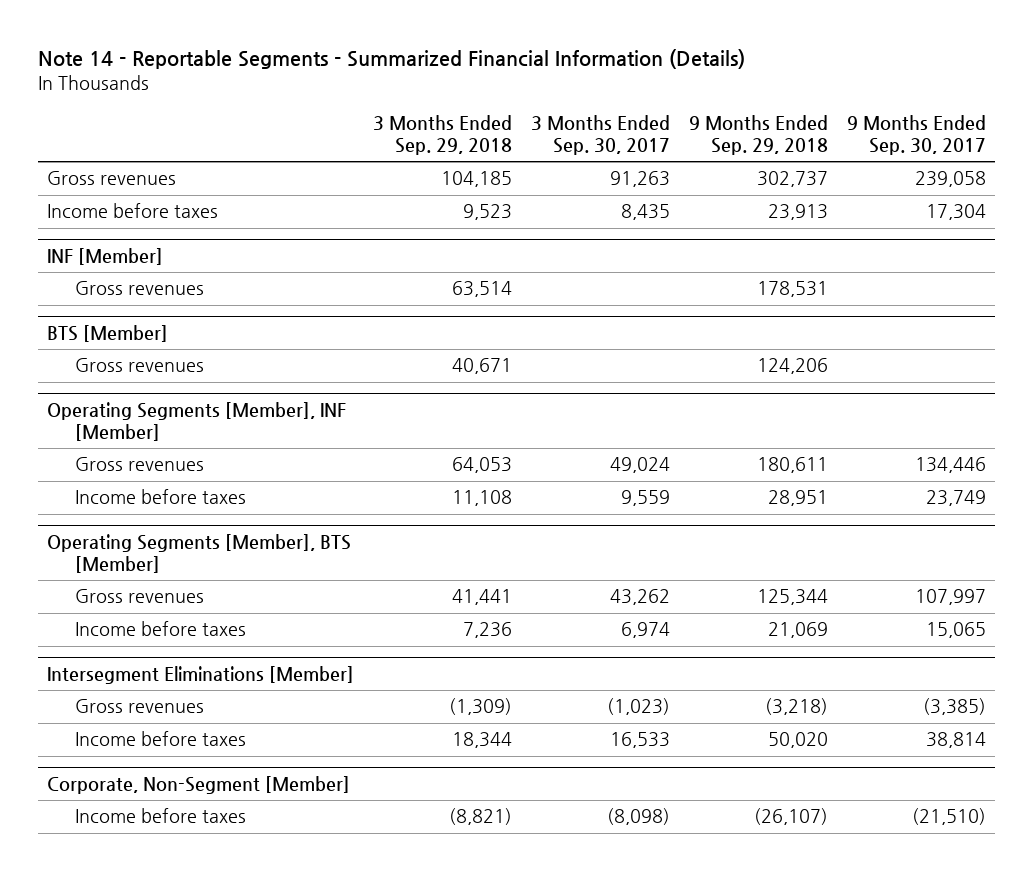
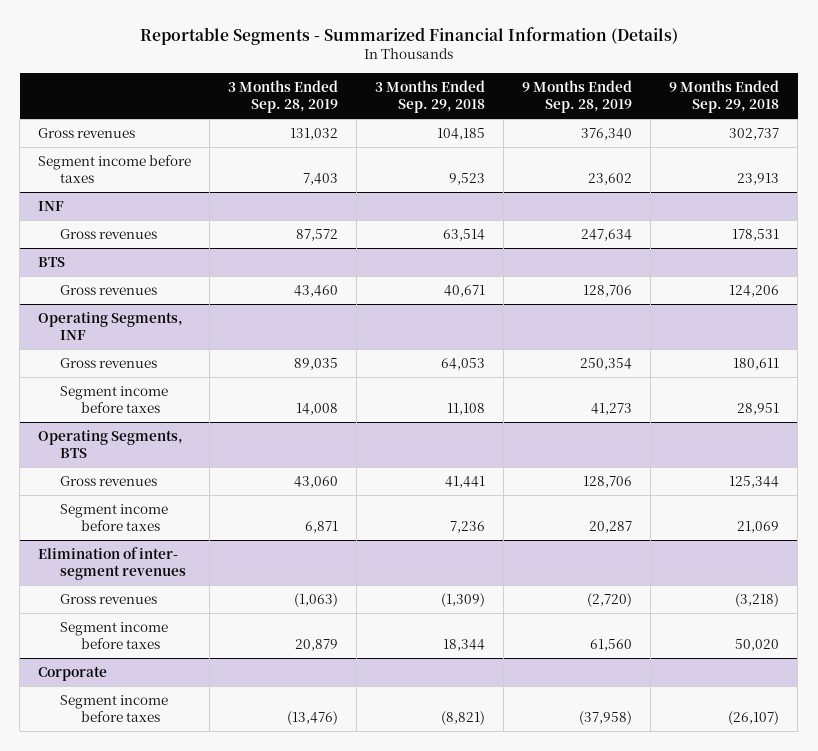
[37,49,745,70] Note 14 - Reportable Segments - Summarized Financial Information (Details) -> [139,26,678,45] Reportable Segments - Summarized Financial Information (Details)
[530,114,670,156] 3 Months Ended Sep. 30, 2017 -> none
[846,114,986,156] 9 Months Ended Sep. 30, 2017 -> none
none -> [228,80,339,114] 3 Months Ended Sep. 28, 2019
none -> [522,80,633,114] 9 Months Ended Sep. 28, 2019
[47,203,219,219] Income before taxes -> [38,154,192,184] Segment income before taxes
[47,247,164,265] INF [Member] -> [38,200,65,211] INF
[47,324,169,342] BTS [Member] -> [38,256,66,267] BTS
[47,401,347,442] Operating Segments [Member], INF [Member] -> [38,311,184,341] Operating Segments, INF
[74,489,246,505] Income before taxes -> [59,385,168,414] Segment income before taxes
[47,533,352,574] Operating Segments [Member], BTS [Member] -> [38,429,184,459] Operating Segments, BTS
[74,621,246,637] Income before taxes -> [59,503,168,532] Segment income before taxes
[47,665,355,684] Intersegment Eliminations [Member] -> [38,546,186,581] Elimination of inter- segment revenues
[74,731,246,747] Income before taxes -> [59,621,168,650] Segment income before taxes
[47,775,351,794] Corporate, Non-Segment [Member] -> [38,665,108,681] Corporate
[74,808,246,824] Income before taxes -> [59,694,168,723] Segment income before taxes

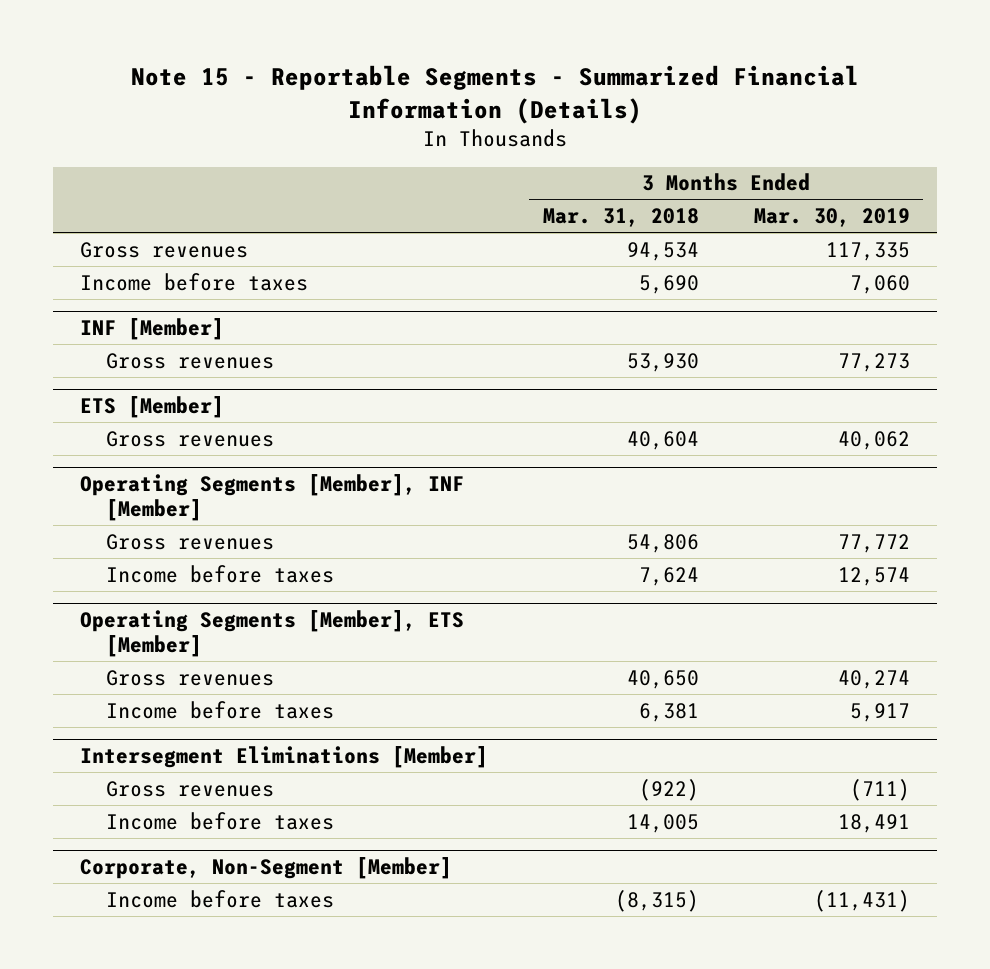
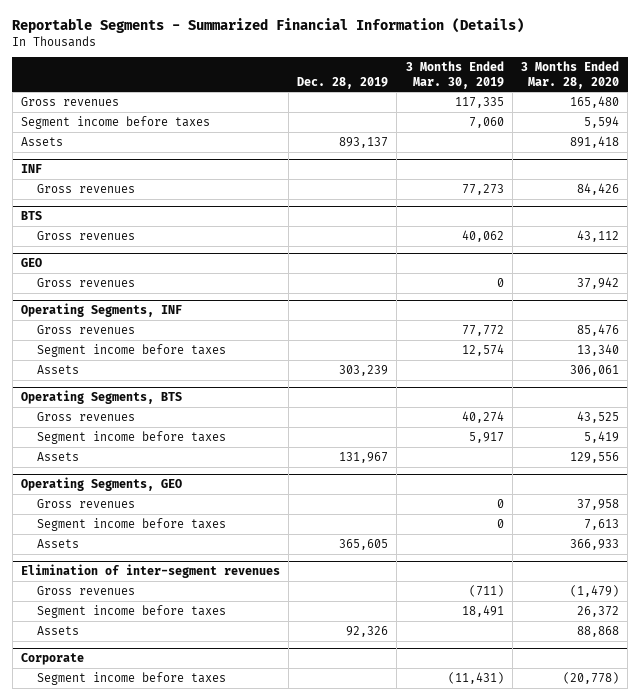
[130,65,859,124] Note 15 - Reportable Segments - Summarized Financial Information (Details) -> [12,18,525,34] Reportable Segments - Summarized Financial Information (Details)
[542,208,699,228] Mar. 31, 2018 -> none
none -> [297,76,389,89] Dec. 28, 2019
none -> [520,61,619,89] 3 Months Ended Mar. 28, 2020
[80,272,309,291] Income before taxes -> [20,115,210,129] Segment income before taxes
none -> [20,136,63,146] Assets
[80,318,225,341] INF [Member] -> [20,164,42,174] INF
[80,396,225,419] ETS [Member] -> none
none -> [20,211,42,221] BTS
none -> [20,258,42,268] GEO
none -> [36,277,135,287] Gross revenues
[80,474,465,522] Operating Segments [Member], INF [Member] -> [20,303,182,318] Operating Segments, INF
[80,610,465,658] Operating Segments [Member], ETS [Member] -> none
[105,564,334,583] Income before taxes -> [36,343,226,357] Segment income before taxes
none -> [36,364,79,374] Assets
none -> [20,390,182,405] Operating Segments, BTS
[105,700,334,719] Income before taxes -> [36,430,226,444] Segment income before taxes
none -> [36,451,79,461] Assets
none -> [20,477,182,492] Operating Segments, GEO
none -> [36,498,135,508] Gross revenues
none -> [36,517,226,531] Segment income before taxes
none -> [36,538,79,548] Assets
[80,746,489,769] Intersegment Eliminations [Member] -> [20,564,280,579] Elimination of inter-segment revenues
[105,811,334,830] Income before taxes -> [36,604,226,618] Segment income before taxes
none -> [36,625,79,635] Assets
[80,857,453,880] Corporate, Non-Segment [Member] -> [20,653,84,666] Corporate
[105,889,334,908] Income before taxes -> [36,671,226,685] Segment income before taxes

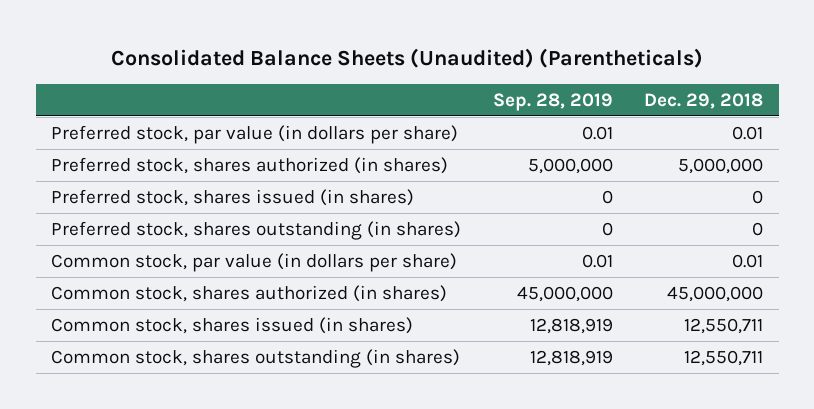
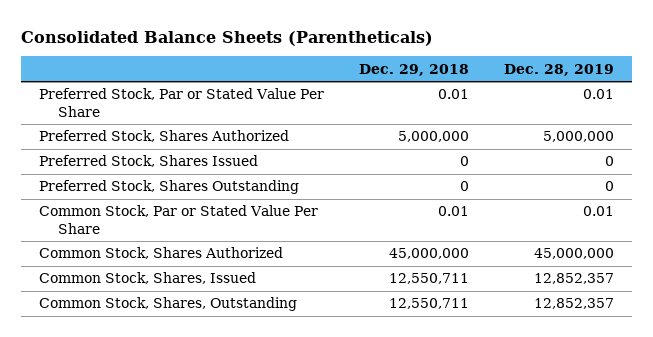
[111,47,704,68] Consolidated Balance Sheets (Unaudited) (Parentheticals) -> [21,30,434,46] Consolidated Balance Sheets (Parentheticals)
[492,92,613,111] Sep. 28, 2019 -> none
none -> [504,63,615,76] Dec. 28, 2019
[51,125,459,145] Preferred stock, par value (in dollars per share) -> [39,88,325,117] Preferred Stock, Par or Stated Value Per Share
[51,157,449,175] Preferred stock, shares authorized (in shares) -> [39,130,290,143] Preferred Stock, Shares Authorized
[51,189,415,207] Preferred stock, shares issued (in shares) -> [39,155,259,168] Preferred Stock, Shares Issued
[51,221,462,241] Preferred stock, shares outstanding (in shares) -> [39,180,300,195] Preferred Stock, Shares Outstanding
[51,253,458,273] Common stock, par value (in dollars per share) -> [39,205,319,234] Common Stock, Par or Stated Value Per Share
[51,285,448,303] Common stock, shares authorized (in shares) -> [39,247,284,260] Common Stock, Shares Authorized
[51,317,414,335] Common stock, shares issued (in shares) -> [39,272,257,285] Common Stock, Shares, Issued
[51,349,461,369] Common stock, shares outstanding (in shares) -> [39,297,298,312] Common Stock, Shares, Outstanding

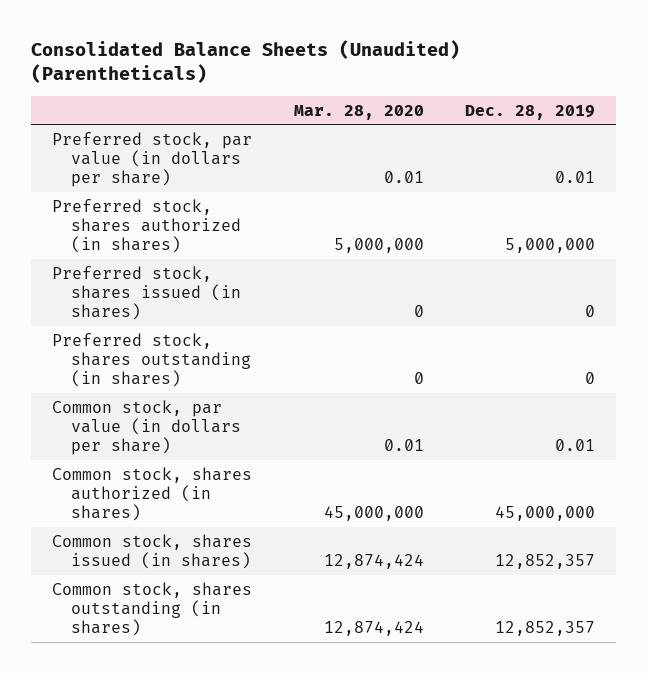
[21,30,434,46] Consolidated Balance Sheets (Parentheticals) -> [31,39,461,84] Consolidated Balance Sheets (Unaudited) (Parentheticals)
[359,63,470,76] Dec. 29, 2018 -> none
none -> [293,104,424,120] Mar. 28, 2020
[39,88,325,117] Preferred Stock, Par or Stated Value Per Share -> [52,131,253,188] Preferred stock, par value (in dollars per share)
[39,130,290,143] Preferred Stock, Shares Authorized -> [52,198,242,254] Preferred stock, shares authorized (in shares)
[39,155,259,168] Preferred Stock, Shares Issued -> [52,265,242,321] Preferred stock, shares issued (in shares)
[39,180,300,195] Preferred Stock, Shares Outstanding -> [52,332,252,388] Preferred stock, shares outstanding (in shares)
[39,205,319,234] Common Stock, Par or Stated Value Per Share -> [52,399,242,456] Common stock, par value (in dollars per share)
[39,247,284,260] Common Stock, Shares Authorized -> [52,466,253,522] Common stock, shares authorized (in shares)
[39,272,257,285] Common Stock, Shares, Issued -> [52,533,253,569] Common stock, shares issued (in shares)
[39,297,298,312] Common Stock, Shares, Outstanding -> [52,581,253,637] Common stock, shares outstanding (in shares)

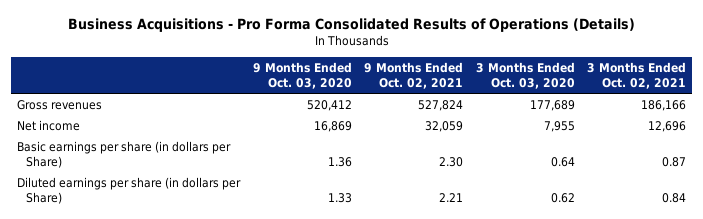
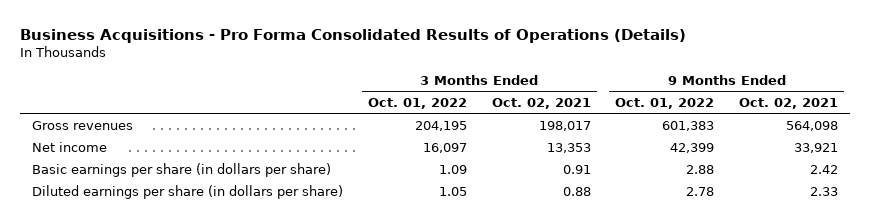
[252,62,352,89] 9 Months Ended Oct. 03, 2020 -> none
[475,62,575,89] 3 Months Ended Oct. 03, 2020 -> none
none -> [367,97,467,109] Oct. 01, 2022
none -> [615,97,715,109] Oct. 01, 2022
[418,99,464,111] 527,824 -> [785,120,838,131] 564,098
[641,99,687,111] 186,166 -> [538,120,591,131] 198,017
[425,120,464,132] 32,059 -> [793,142,838,153] 33,921
[648,120,687,132] 12,696 -> [546,142,591,153] 13,353
[17,140,232,168] Basic earnings per share (in dollars per Share) -> [32,162,332,177] Basic earnings per share (in dollars per share)
[439,156,464,167] 2.30 -> [809,164,838,174] 2.42
[662,156,687,167] 0.87 -> [562,164,591,174] 0.91
[17,176,242,204] Diluted earnings per share (in dollars per Share) -> [32,184,344,199] Diluted earnings per share (in dollars per share)
[439,192,464,202] 2.21 -> [809,186,838,196] 2.33
[662,192,687,203] 0.84 -> [562,186,591,196] 0.88

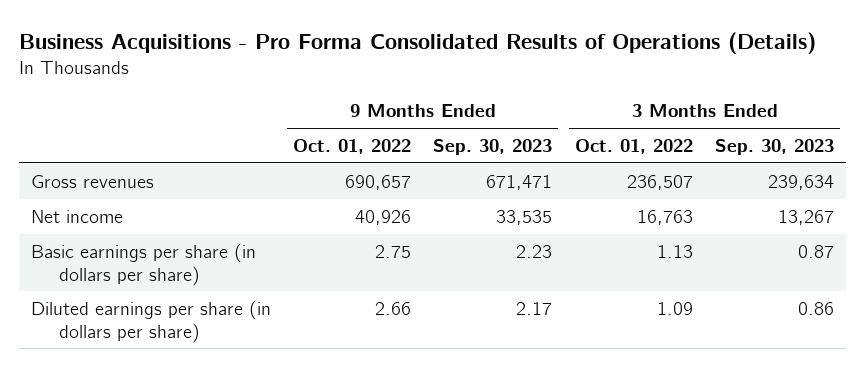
[491,97,591,109] Oct. 02, 2021 -> none
[738,97,838,109] Oct. 02, 2021 -> none
none -> [433,138,553,155] Sep. 30, 2023
none -> [715,138,835,155] Sep. 30, 2023
[414,120,467,131] 204,195 -> [626,174,693,190] 236,507
[662,120,715,131] 601,383 -> [345,174,412,190] 690,657
[422,142,467,153] 16,097 -> [636,209,693,225] 16,763
[670,142,715,153] 42,399 -> [355,209,412,225] 40,926
[438,164,467,174] 1.09 -> [656,244,693,258] 1.13
[686,164,715,174] 2.88 -> [375,244,412,258] 2.75
[438,186,467,196] 1.05 -> [656,301,693,315] 1.09
[686,186,715,196] 2.78 -> [375,301,412,315] 2.66

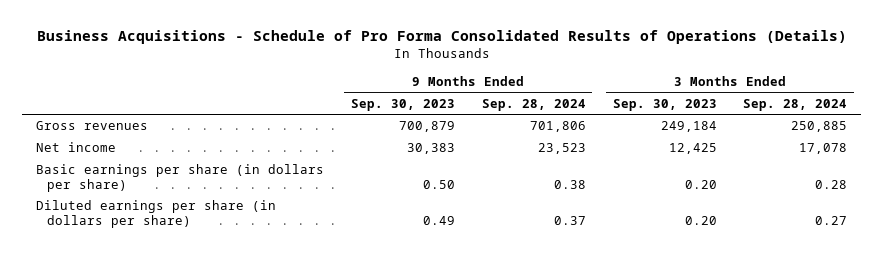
[19,31,817,54] Business Acquisitions - Pro Forma Consolidated Results of Operations (Details) -> [36,30,847,45] Business Acquisitions - Schedule of Pro Forma Consolidated Results of Operations (Details)
[293,138,412,154] Oct. 01, 2022 -> none
[574,138,693,154] Oct. 01, 2022 -> none
none -> [481,98,586,111] Sep. 28, 2024
none -> [743,98,848,111] Sep. 28, 2024
[486,174,553,190] 671,471 -> [398,121,455,133] 700,879
[768,174,835,190] 239,634 -> [660,121,717,133] 249,184
[496,209,553,225] 33,535 -> [406,143,455,155] 30,383
[778,209,835,225] 13,267 -> [668,143,717,155] 12,425
[516,244,553,258] 2.23 -> [422,179,455,189] 0.50
[798,244,835,258] 0.87 -> [684,179,717,189] 0.20
[516,301,553,315] 2.17 -> [422,215,455,225] 0.49
[798,301,835,315] 0.86 -> [684,215,717,225] 0.20

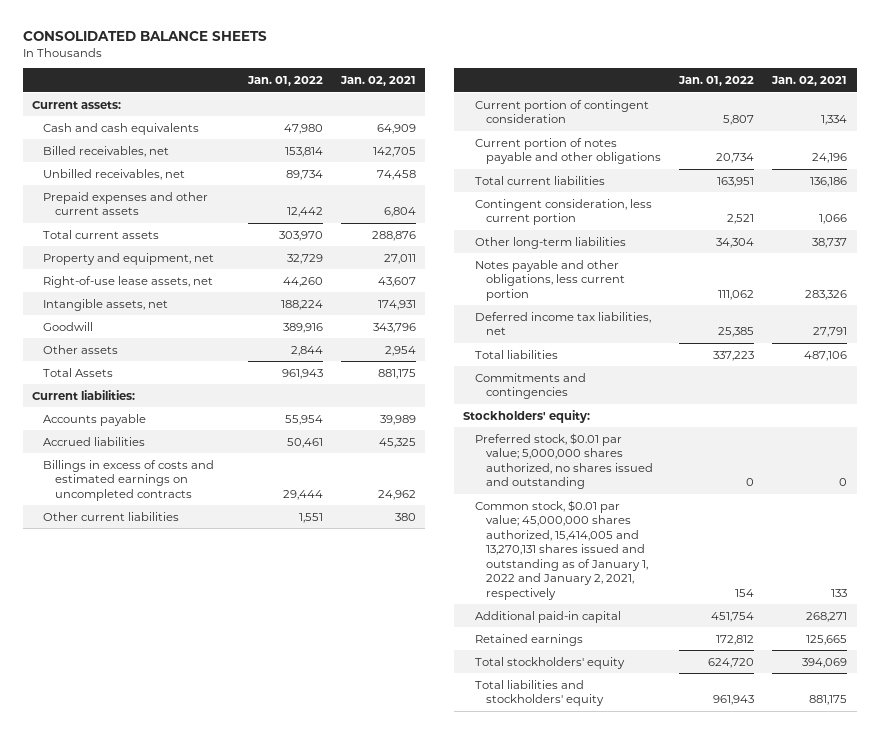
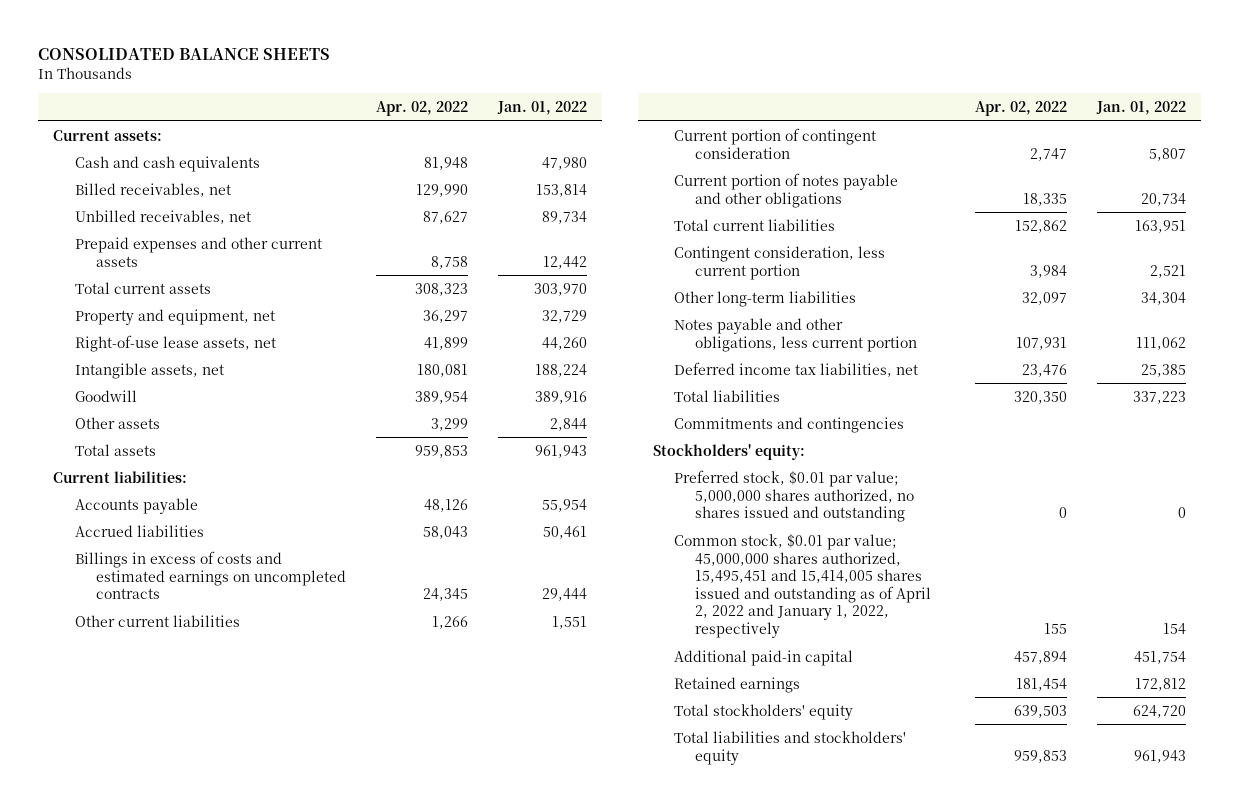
[340,75,417,86] Jan. 02, 2021 -> none
none -> [376,101,469,117] Apr. 02, 2022
[43,367,114,377] Total Assets -> [74,443,156,456] Total assets
[474,499,648,600] Common stock, $0.01 par value; 45,000,000 shares authorized, 15,414,005 and 13,270,131 shares issued and outstanding as of January 1, 2022 and January 2, 2021, respectively -> [674,533,932,639] Common stock, $0.01 par value; 45,000,000 shares authorized, 15,495,451 and 15,414,005 shares issued and outstanding as of April 2, 2022 and January 1, 2022, respectively

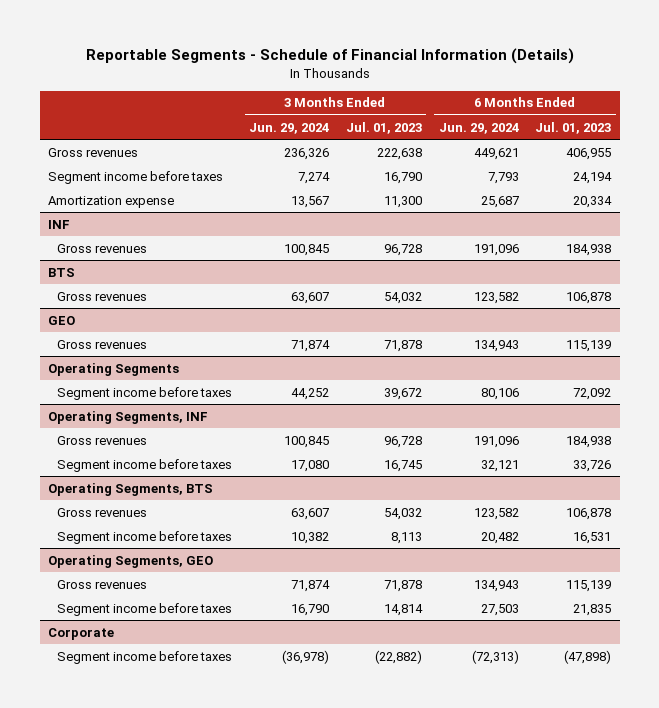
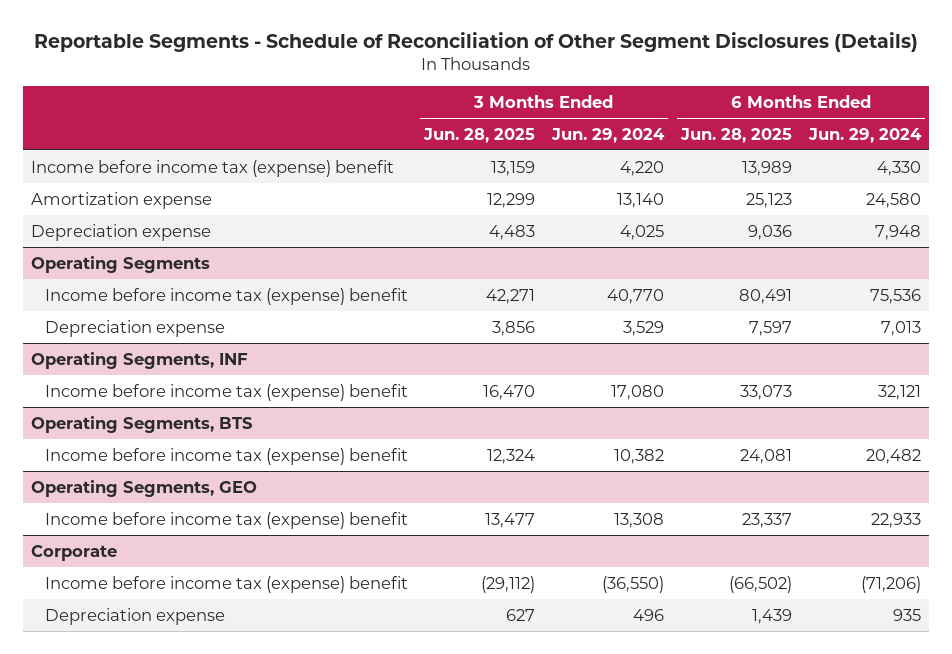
[85,47,574,64] Reportable Segments - Schedule of Financial Information (Details) -> [33,32,918,53] Reportable Segments - Schedule of Reconciliation of Other Segment Disclosures (Details)
[345,121,422,134] Jul. 01, 2023 -> none
[535,121,612,134] Jul. 01, 2023 -> none
none -> [423,127,536,143] Jun. 28, 2025
none -> [679,127,792,143] Jun. 28, 2025
[47,147,138,157] Gross revenues -> none
[47,219,70,229] INF -> none
[57,243,148,253] Gross revenues -> none
[47,267,75,277] BTS -> none
[57,291,148,301] Gross revenues -> none
[47,315,75,325] GEO -> none
[57,339,148,349] Gross revenues -> none
[47,170,223,184] Segment income before taxes -> [31,159,395,177] Income before income tax (expense) benefit
[297,171,330,184] 7,274 -> [620,160,665,176] 4,220
[487,171,519,184] 7,793 -> [876,160,921,176] 4,330
[290,195,329,208] 13,567 -> [617,192,665,208] 13,140
[480,195,519,208] 25,687 -> [865,192,921,208] 24,580
none -> [31,223,212,241] Depreciation expense
[57,386,233,400] Segment income before taxes -> [44,287,408,305] Income before income tax (expense) benefit
[290,387,329,400] 44,252 -> [607,288,665,304] 40,770
[480,387,519,400] 80,106 -> [869,288,921,304] 75,536
none -> [44,319,225,337] Depreciation expense
[57,435,148,445] Gross revenues -> none
[57,458,233,472] Segment income before taxes -> [44,383,408,401] Income before income tax (expense) benefit
[57,507,148,517] Gross revenues -> none
[57,530,233,544] Segment income before taxes -> [44,447,408,465] Income before income tax (expense) benefit
[57,579,148,589] Gross revenues -> none
[57,602,233,616] Segment income before taxes -> [44,511,408,529] Income before income tax (expense) benefit
[290,603,329,616] 16,790 -> [614,512,665,528] 13,308
[480,603,519,616] 27,503 -> [870,512,921,528] 22,933
[57,650,233,664] Segment income before taxes -> [44,575,408,593] Income before income tax (expense) benefit
[281,649,329,664] (36,978) -> [602,575,665,593] (36,550)
[471,649,519,664] (72,313) -> [860,575,921,593] (71,206)
none -> [44,607,225,625] Depreciation expense

